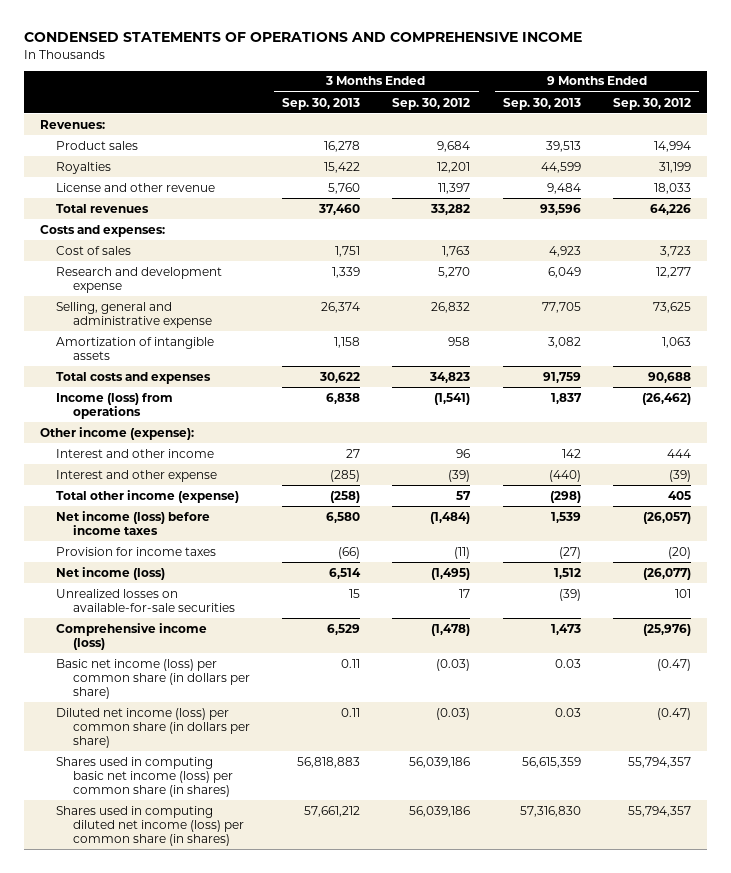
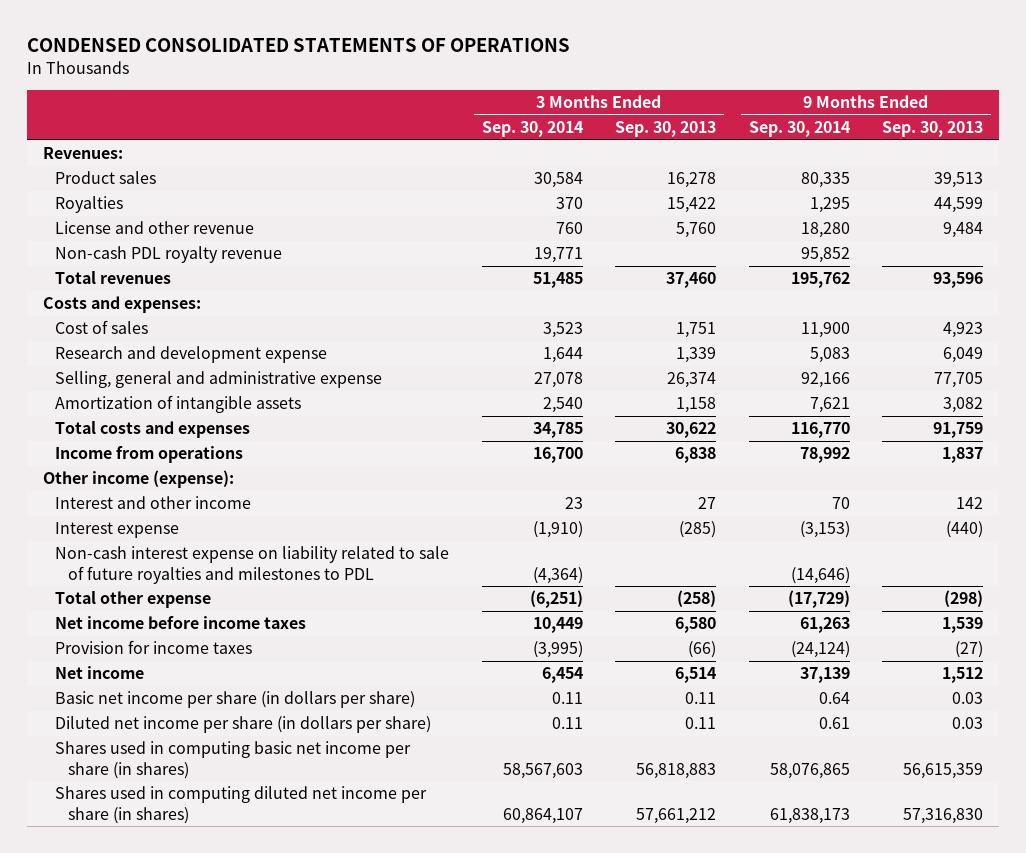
[23,32,582,43] CONDENSED STATEMENTS OF OPERATIONS AND COMPREHENSIVE INCOME -> [27,38,571,53] CONDENSED CONSOLIDATED STATEMENTS OF OPERATIONS
[392,97,471,110] Sep. 30, 2012 -> none
[613,97,692,110] Sep. 30, 2012 -> none
none -> [481,121,583,138] Sep. 30, 2014
none -> [748,121,850,138] Sep. 30, 2014
none -> [55,246,283,264] Non-cash PDL royalty revenue
[56,392,174,419] Income (loss) from operations -> [55,446,244,464] Income from operations
[56,469,218,482] Interest and other expense -> [55,522,180,539] Interest expense
none -> [55,546,450,584] Non-cash interest expense on liability related to sale of future royalties and milestones to PDL
[56,489,240,503] Total other income (expense) -> [55,591,212,609] Total other expense
[56,510,211,535] Net income (loss) before income taxes -> [55,616,307,630] Net income before income taxes
[56,588,235,612] Unrealized losses on available-for-sale securities -> none
[56,622,208,650] Comprehensive income (loss) -> none
[56,566,166,580] Net income (loss) -> [55,666,145,680] Net income
[56,658,250,699] Basic net income (loss) per common share (in dollars per share) -> [55,691,416,709] Basic net income per share (in dollars per share)
[56,707,250,748] Diluted net income (loss) per common share (in dollars per share) -> [55,716,432,734] Diluted net income per share (in dollars per share)
[56,756,233,797] Shares used in computing basic net income (loss) per common share (in shares) -> [55,741,412,779] Shares used in computing basic net income per share (in shares)
[56,805,244,846] Shares used in computing diluted net income (loss) per common share (in shares) -> [55,786,428,824] Shares used in computing diluted net income per share (in shares)

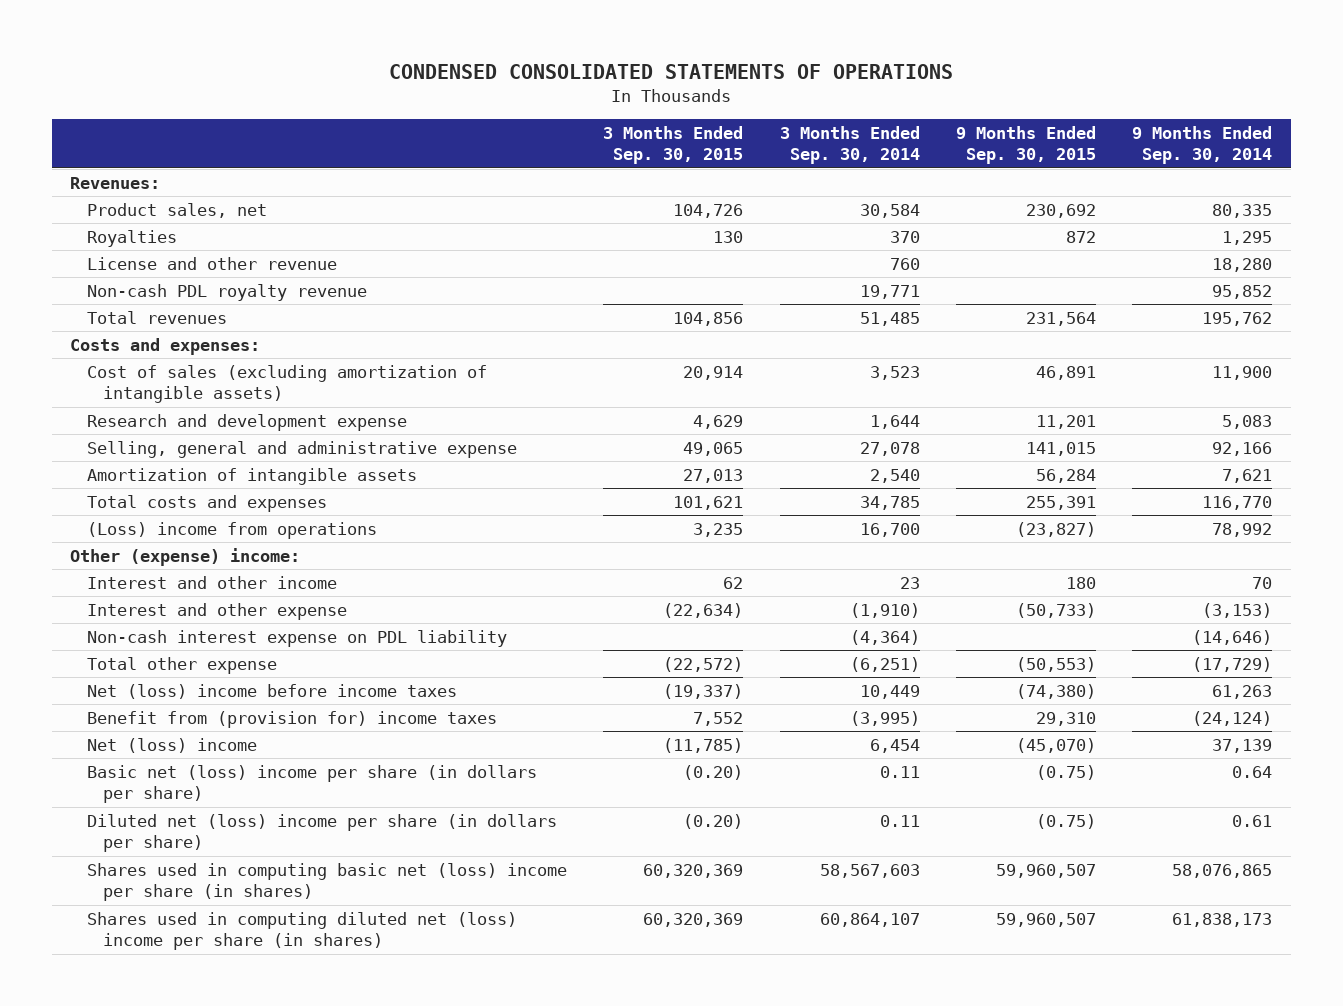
[615,121,717,138] Sep. 30, 2013 -> none
[882,121,984,138] Sep. 30, 2013 -> none
none -> [603,126,744,165] 3 Months Ended Sep. 30, 2015
none -> [956,126,1097,165] 9 Months Ended Sep. 30, 2015
[55,171,157,185] Product sales -> [86,202,267,218] Product sales, net
[55,320,149,335] Cost of sales -> [86,364,487,404] Cost of sales (excluding amortization of intangible assets)
[55,446,244,464] Income from operations -> [86,521,377,539] (Loss) income from operations
[43,470,235,489] Other income (expense): -> [70,547,301,566] Other (expense) income:
[55,522,180,539] Interest expense -> [86,602,347,620] Interest and other expense
[55,546,450,584] Non-cash interest expense on liability related to sale of future royalties and milestones to PDL -> [86,629,507,647] Non-cash interest expense on PDL liability
[55,616,307,630] Net income before income taxes -> [86,683,457,699] Net (loss) income before income taxes
[55,640,253,655] Provision for income taxes -> [86,710,497,728] Benefit from (provision for) income taxes
[55,666,145,680] Net income -> [86,737,257,753] Net (loss) income
[55,691,416,709] Basic net income per share (in dollars per share) -> [86,764,537,804] Basic net (loss) income per share (in dollars per share)
[55,716,432,734] Diluted net income per share (in dollars per share) -> [86,813,557,853] Diluted net (loss) income per share (in dollars per share)
[55,741,412,779] Shares used in computing basic net income per share (in shares) -> [86,862,567,902] Shares used in computing basic net (loss) income per share (in shares)
[55,786,428,824] Shares used in computing diluted net income per share (in shares) -> [86,911,517,951] Shares used in computing diluted net (loss) income per share (in shares)

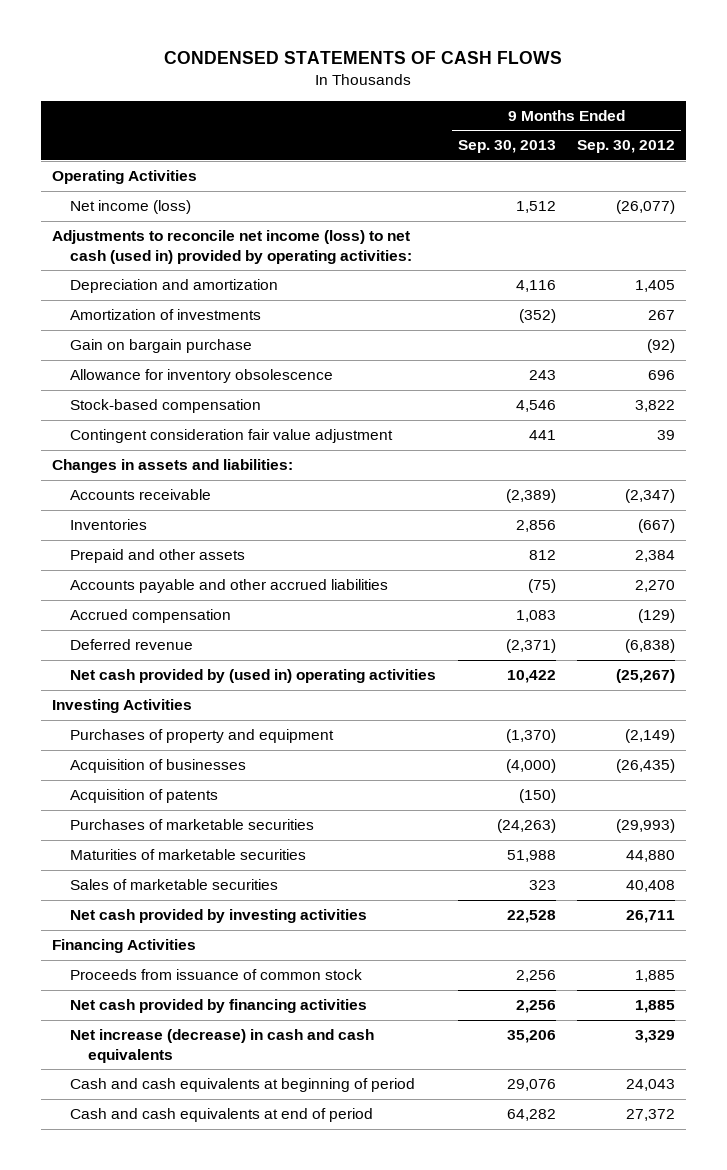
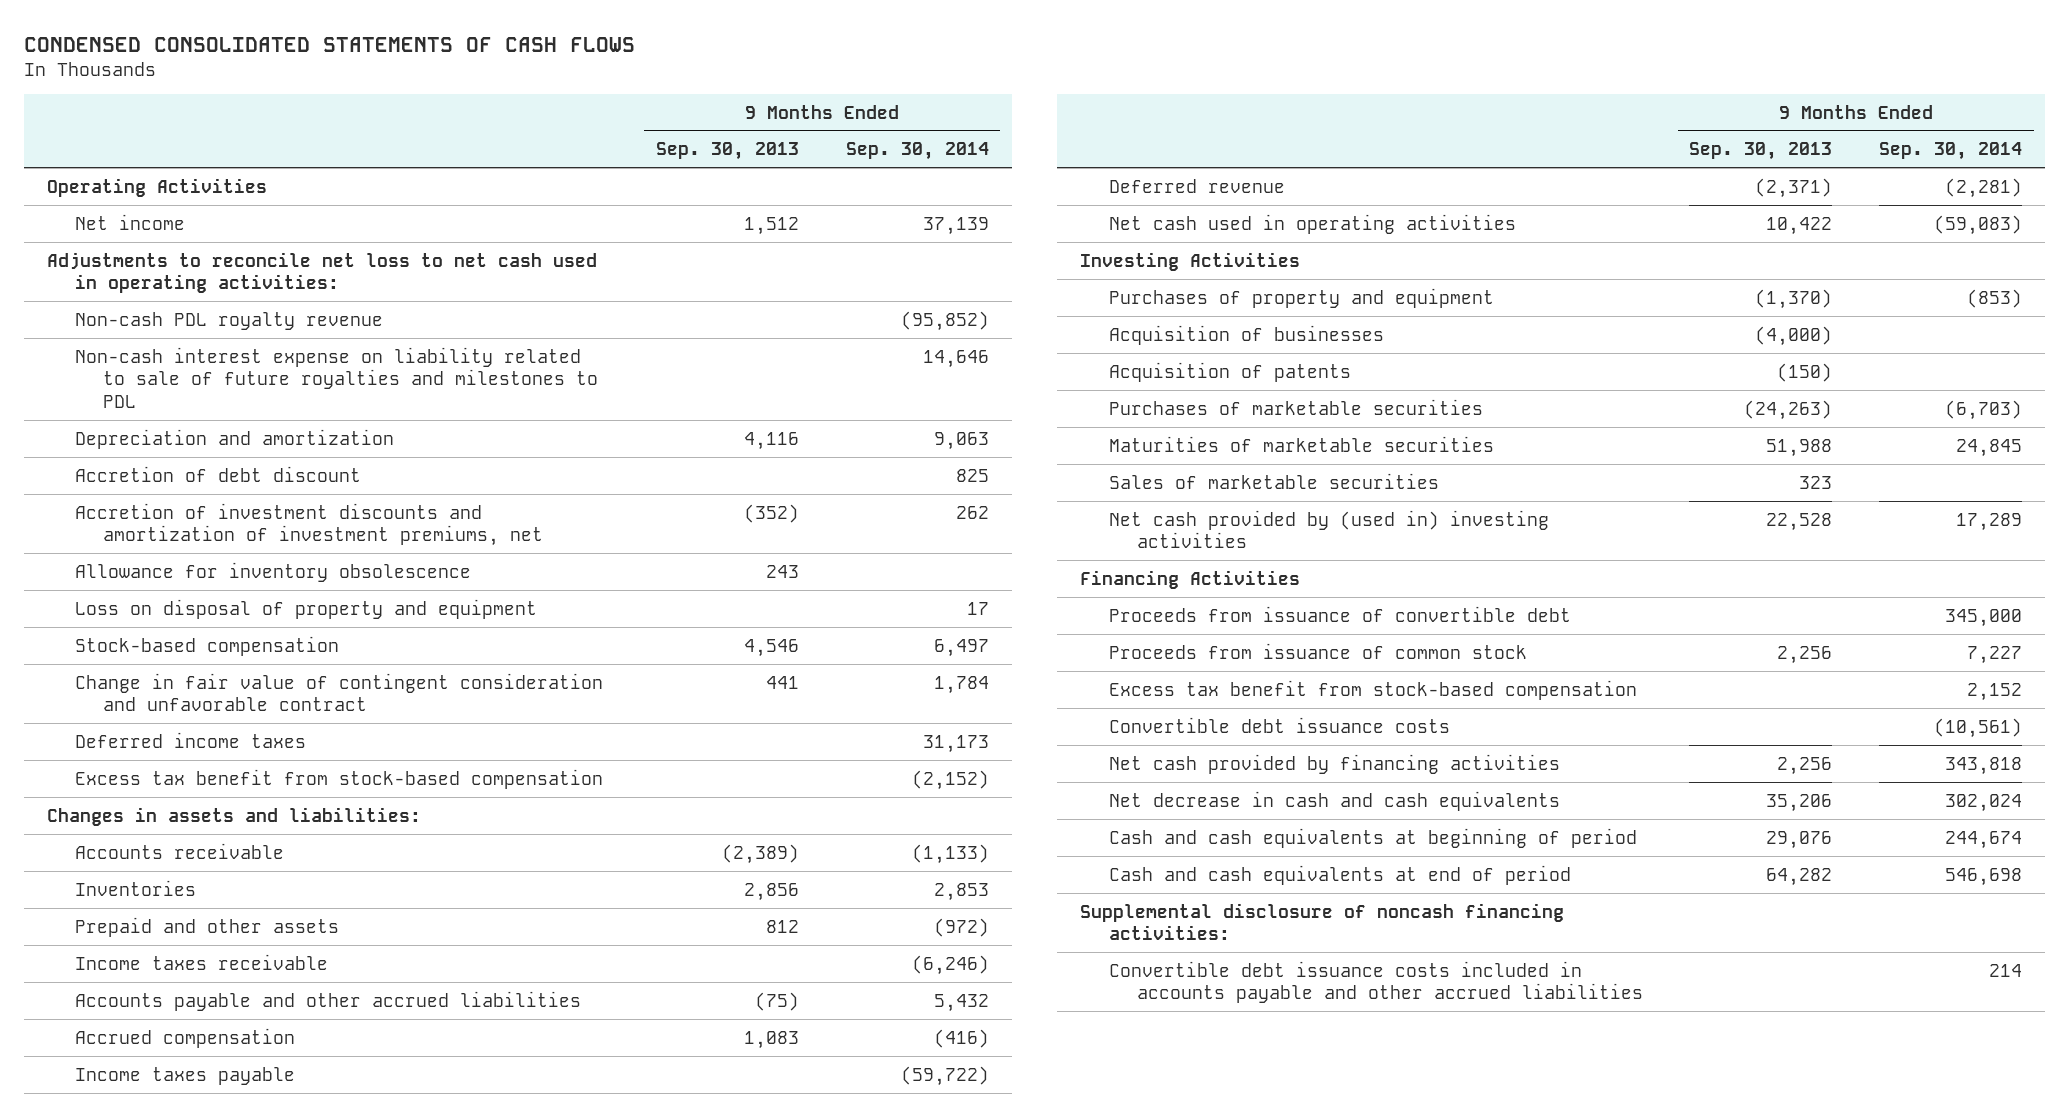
[164,51,563,65] CONDENSED STATEMENTS OF CASH FLOWS -> [23,36,635,52] CONDENSED CONSOLIDATED STATEMENTS OF CASH FLOWS
[577,140,676,154] Sep. 30, 2012 -> none
none -> [845,142,989,161] Sep. 30, 2014
[69,200,191,215] Net income (loss) -> [75,213,186,230] Net income
[51,230,412,264] Adjustments to reconcile net income (loss) to net cash (used in) provided by operating activities: -> [46,251,597,294] Adjustments to reconcile net loss to net cash used in operating activities:
none -> [75,311,384,330] Non-cash PDL royalty revenue
none -> [75,346,599,409] Non-cash interest expense on liability related to sale of future royalties and milestones to PDL
[69,339,252,354] Gain on bargain purchase -> none
none -> [75,465,362,482] Accretion of debt discount
[69,309,261,321] Amortization of investments -> [75,502,544,547] Accretion of investment discounts and amortization of investment premiums, net
none -> [75,598,538,619] Loss on disposal of property and equipment
[69,429,393,444] Contingent consideration fair value adjustment -> [75,672,604,712] Change in fair value of contingent consideration and unfavorable contract
none -> [75,731,307,748] Deferred income taxes
none -> [75,768,604,789] Excess tax benefit from stock-based compensation
none -> [75,953,329,970] Income taxes receivable
none -> [75,1066,296,1085] Income taxes payable
[69,669,436,684] Net cash provided by (used in) operating activities -> [1108,213,1516,234] Net cash used in operating activities
[69,909,367,924] Net cash provided by investing activities -> [1108,509,1549,549] Net cash provided by (used in) investing activities
none -> [1108,605,1571,622] Proceeds from issuance of convertible debt
none -> [1108,679,1637,700] Excess tax benefit from stock-based compensation
none -> [1108,716,1450,733] Convertible debt issuance costs
[69,1029,374,1063] Net increase (decrease) in cash and cash equivalents -> [1108,790,1560,811] Net decrease in cash and cash equivalents
none -> [1080,902,1565,941] Supplemental disclosure of noncash financing activities:
none -> [1108,960,1643,1004] Convertible debt issuance costs included in accounts payable and other accrued liabilities

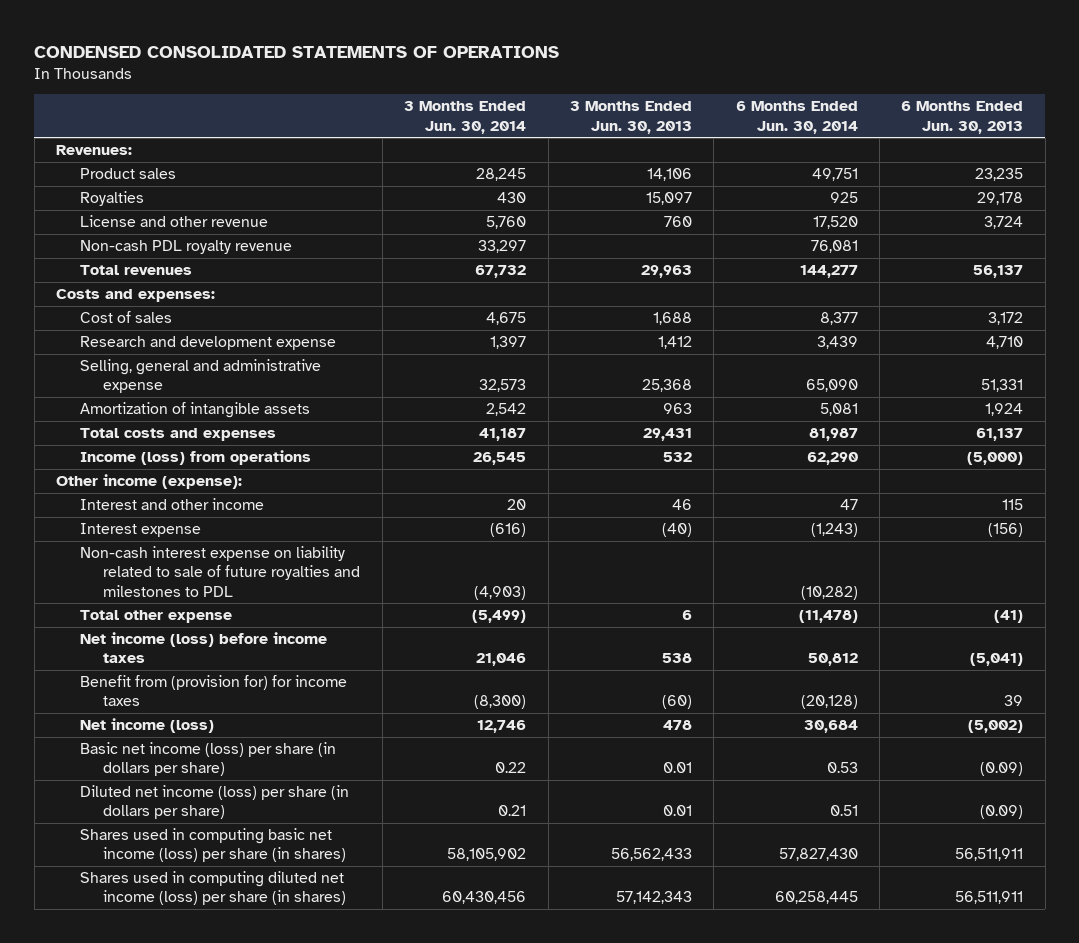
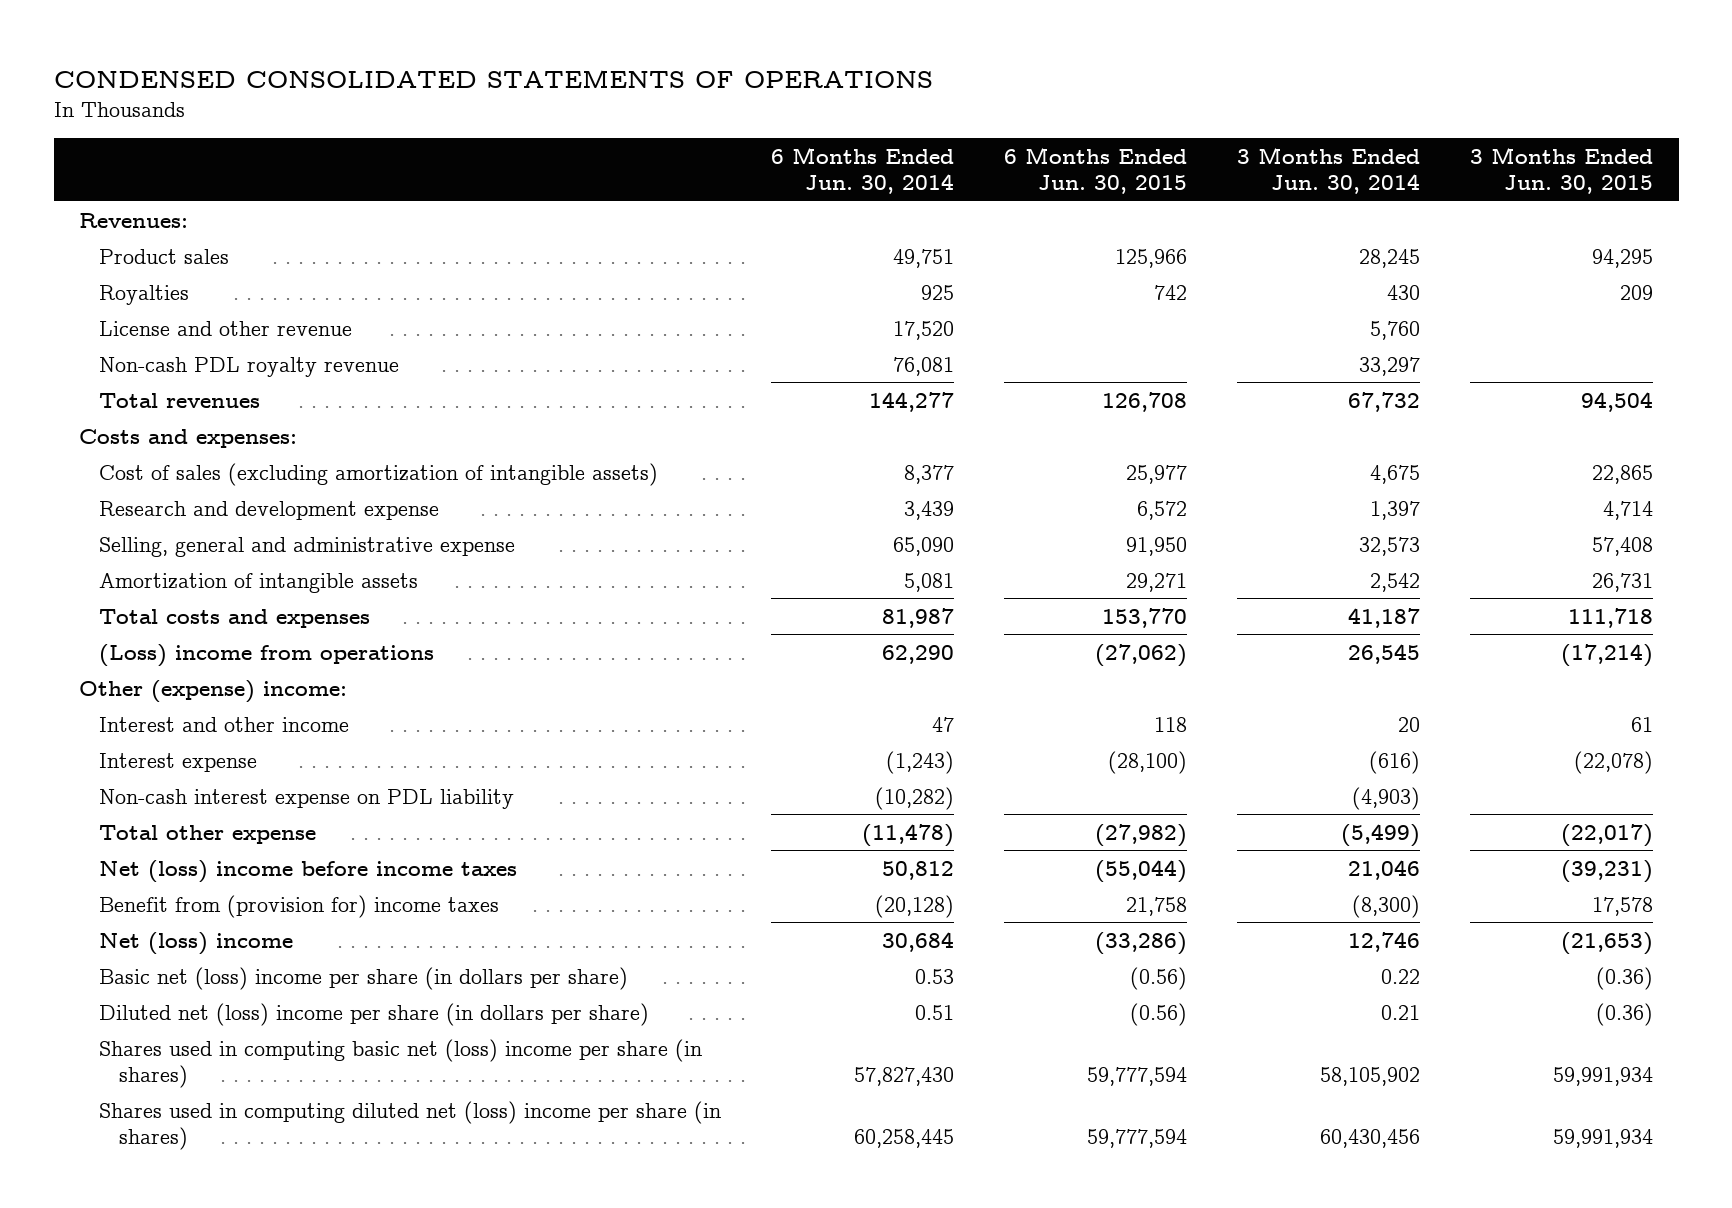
[569,101,692,134] 3 Months Ended Jun. 30, 2013 -> none
[901,101,1024,134] 6 Months Ended Jun. 30, 2013 -> none
none -> [1004,146,1188,195] 6 Months Ended Jun. 30, 2015
none -> [1470,146,1654,195] 3 Months Ended Jun. 30, 2015
[79,311,172,324] Cost of sales -> [98,462,658,486] Cost of sales (excluding amortization of intangible assets)
[79,450,311,466] Income (loss) from operations -> [98,643,434,667] (Loss) income from operations
[56,474,243,490] Other income (expense): -> [78,679,347,703] Other (expense) income:
[79,546,361,597] Non-cash interest expense on liability related to sale of future royalties and milestones to PDL -> [98,788,514,809] Non-cash interest expense on PDL liability
[79,632,327,664] Net income (loss) before income taxes -> [98,859,517,883] Net (loss) income before income taxes
[79,675,347,707] Benefit from (provision for) for income taxes -> [98,894,499,918] Benefit from (provision for) income taxes
[79,718,214,734] Net income (loss) -> [98,931,293,955] Net (loss) income
[79,742,336,777] Basic net income (loss) per share (in dollars per share) -> [98,966,628,990] Basic net (loss) income per share (in dollars per share)
[79,785,349,820] Diluted net income (loss) per share (in dollars per share) -> [98,1002,649,1026] Diluted net (loss) income per share (in dollars per share)
[79,828,347,863] Shares used in computing basic net income (loss) per share (in shares) -> [98,1038,702,1088] Shares used in computing basic net (loss) income per share (in shares)
[79,871,347,906] Shares used in computing diluted net income (loss) per share (in shares) -> [98,1100,721,1150] Shares used in computing diluted net (loss) income per share (in shares)

